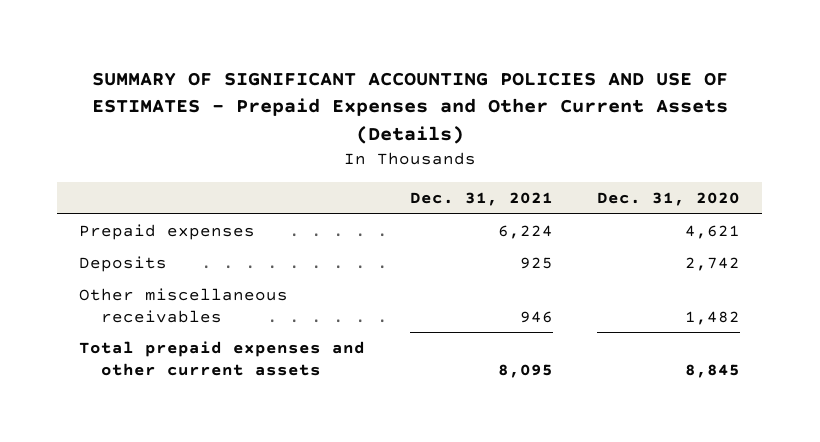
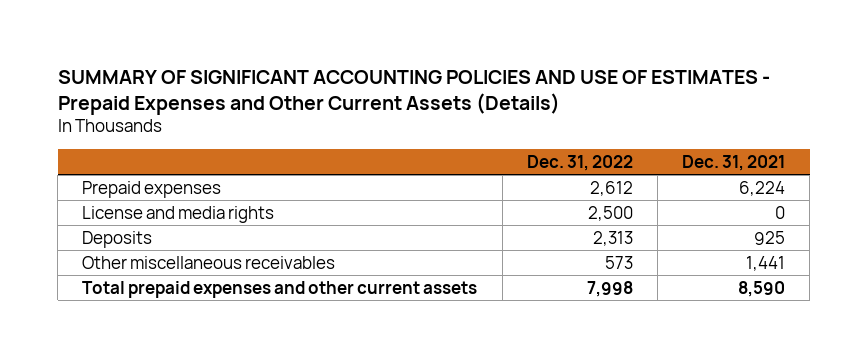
[597,191,741,206] Dec. 31, 2020 -> none
none -> [526,154,633,171] Dec. 31, 2022
none -> [82,205,275,223] License and media rights
[519,310,553,323] 946 -> [745,255,785,271] 1,441
[497,363,553,378] 8,095 -> [737,280,785,297] 8,590

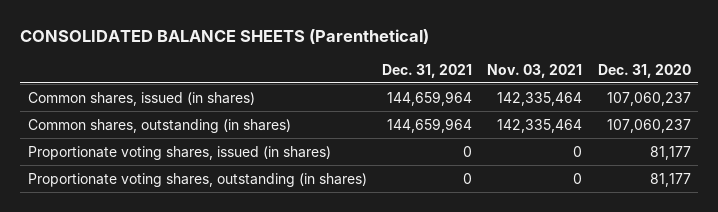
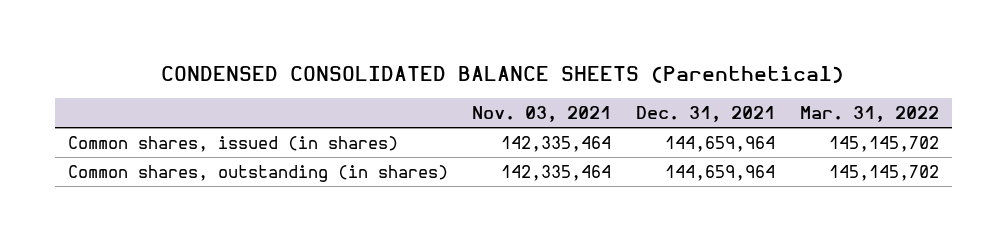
[19,28,429,44] CONSOLIDATED BALANCE SHEETS (Parenthetical) -> [161,66,845,84] CONDENSED CONSOLIDATED BALANCE SHEETS (Parenthetical)
[597,63,691,78] Dec. 31, 2020 -> none
none -> [800,105,940,122] Mar. 31, 2022
[27,145,331,160] Proportionate voting shares, issued (in shares) -> none
[27,172,367,187] Proportionate voting shares, outstanding (in shares) -> none

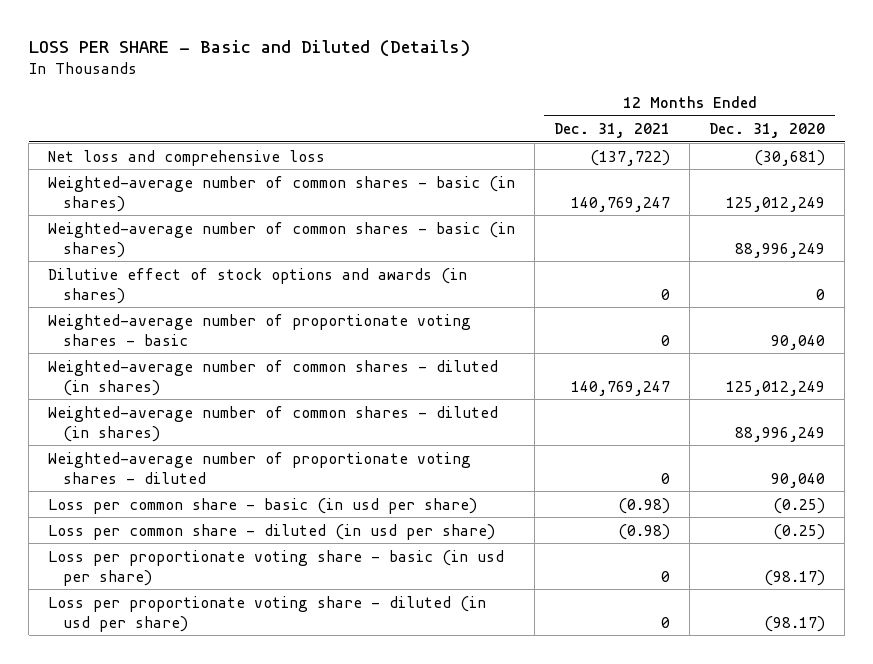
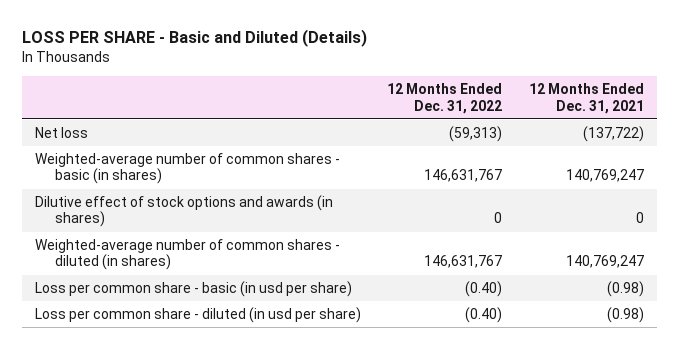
[709,123,826,139] Dec. 31, 2020 -> none
none -> [387,83,503,114] 12 Months Ended Dec. 31, 2022
[48,149,326,166] Net loss and comprehensive loss -> [35,127,89,139] Net loss
[48,221,516,258] Weighted-average number of common shares - basic (in shares) -> none
[48,313,472,346] Weighted-average number of proportionate voting shares - basic -> none
[48,405,499,442] Weighted-average number of common shares - diluted (in shares) -> none
[48,451,472,484] Weighted-average number of proportionate voting shares - diluted -> none
[48,549,505,586] Loss per proportionate voting share - basic (in usd per share) -> none
[48,595,487,632] Loss per proportionate voting share - diluted (in usd per share) -> none

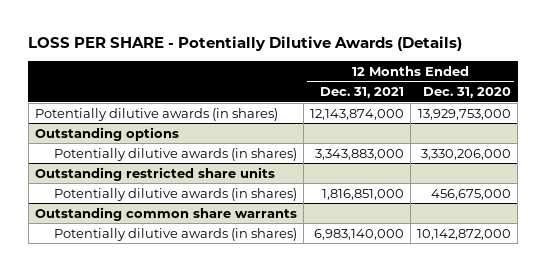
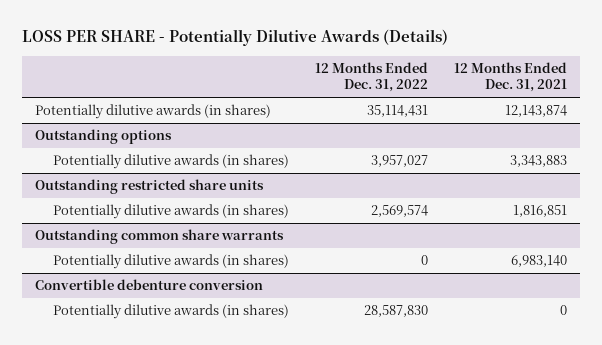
[423,87,512,99] Dec. 31, 2020 -> none
none -> [314,61,428,93] 12 Months Ended Dec. 31, 2022
[310,108,405,120] 12,143,874,000 -> [504,105,567,118] 12,143,874
[315,148,405,160] 3,343,883,000 -> [509,155,567,168] 3,343,883
[322,188,405,200] 1,816,851,000 -> [512,205,567,218] 1,816,851
[314,228,405,240] 6,983,140,000 -> [510,255,567,268] 6,983,140
none -> [35,279,264,291] Convertible debenture conversion
none -> [52,304,289,320] Potentially dilutive awards (in shares)

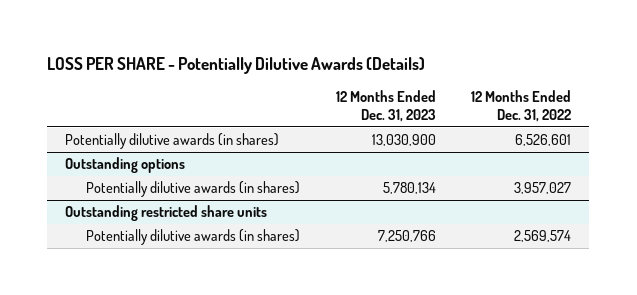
[453,61,567,93] 12 Months Ended Dec. 31, 2021 -> none
none -> [335,90,436,122] 12 Months Ended Dec. 31, 2023
[366,105,428,118] 35,114,431 -> [515,134,572,147] 6,526,601
[35,229,285,245] Outstanding common share warrants -> none
[52,254,289,270] Potentially dilutive awards (in shares) -> none
[35,279,264,291] Convertible debenture conversion -> none
[52,304,289,320] Potentially dilutive awards (in shares) -> none

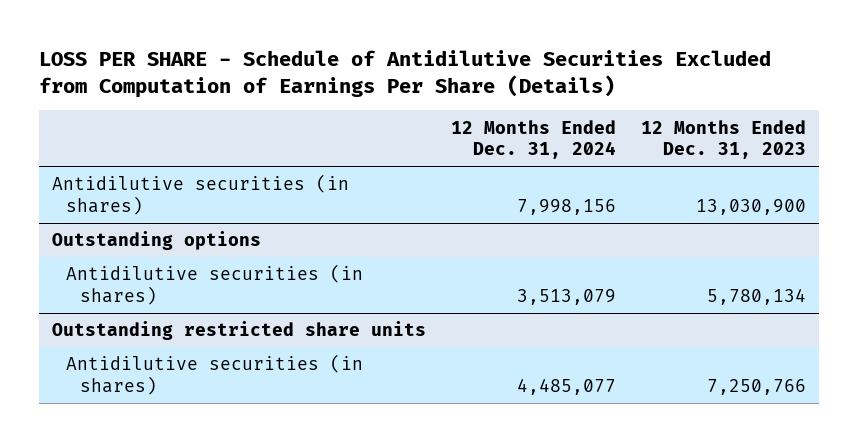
[47,57,426,75] LOSS PER SHARE - Potentially Dilutive Awards (Details) -> [38,49,771,99] LOSS PER SHARE - Schedule of Antidilutive Securities Excluded from Computation of Earnings Per Share (Details)
[471,90,572,122] 12 Months Ended Dec. 31, 2022 -> none
none -> [450,119,616,160] 12 Months Ended Dec. 31, 2024
[65,133,280,150] Potentially dilutive awards (in shares) -> [51,174,349,215] Antidilutive securities (in shares)
[86,181,301,198] Potentially dilutive awards (in shares) -> [65,264,363,305] Antidilutive securities (in shares)
[86,229,301,246] Potentially dilutive awards (in shares) -> [65,354,363,395] Antidilutive securities (in shares)

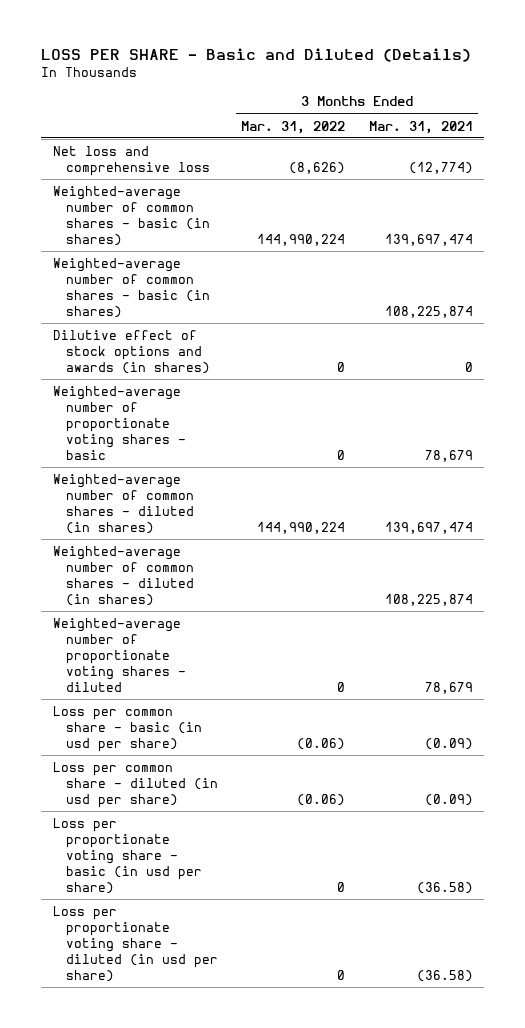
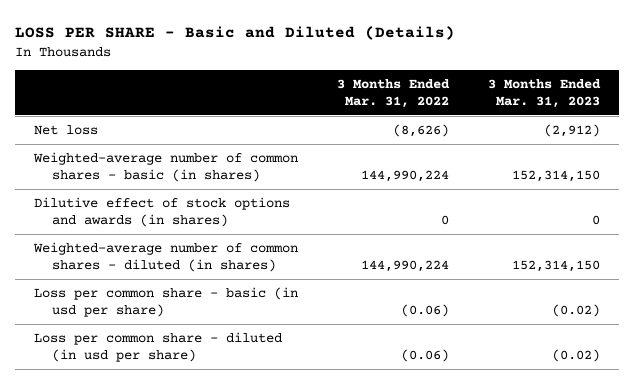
[368,120,473,134] Mar. 31, 2021 -> none
none -> [487,79,601,108] 3 Months Ended Mar. 31, 2023
[52,145,211,176] Net loss and comprehensive loss -> [34,124,99,135] Net loss
[52,257,211,319] Weighted-average number of common shares - basic (in shares) -> none
[52,385,187,461] Weighted-average number of proportionate voting shares - basic -> none
[52,545,195,607] Weighted-average number of common shares - diluted (in shares) -> none
[52,617,187,693] Weighted-average number of proportionate voting shares - diluted -> none
[52,817,203,895] Loss per proportionate voting share - basic (in usd per share) -> none
[52,905,219,983] Loss per proportionate voting share - diluted (in usd per share) -> none

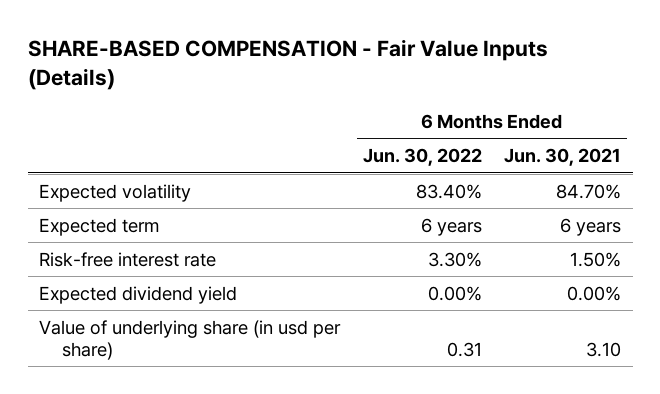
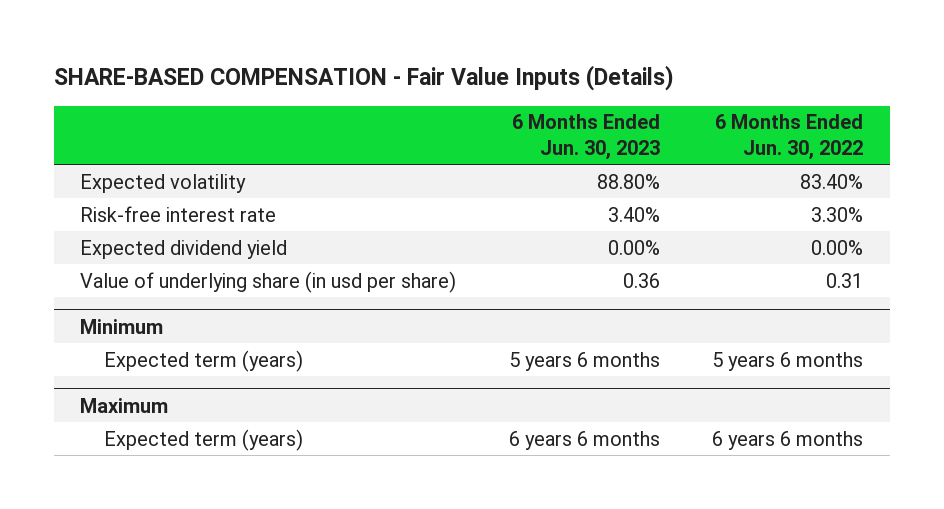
[504,148,622,167] Jun. 30, 2021 -> none
none -> [511,114,660,160] 6 Months Ended Jun. 30, 2023
[38,217,159,236] Expected term -> none
none -> [80,318,164,334] Minimum
none -> [104,349,304,372] Expected term (years)
none -> [80,397,169,413] Maximum
none -> [104,428,304,451] Expected term (years)

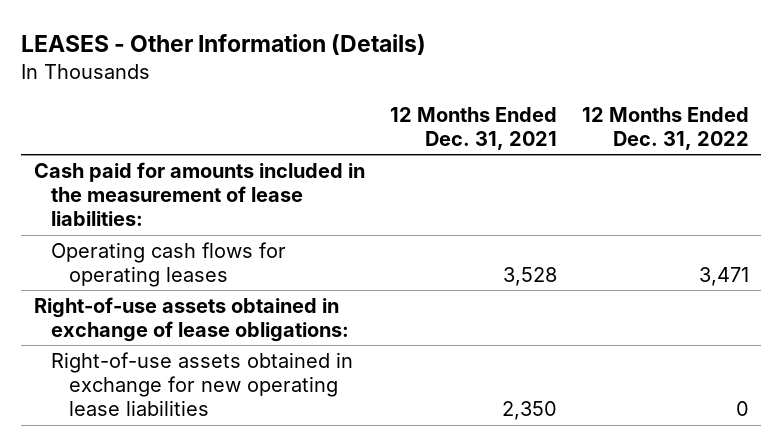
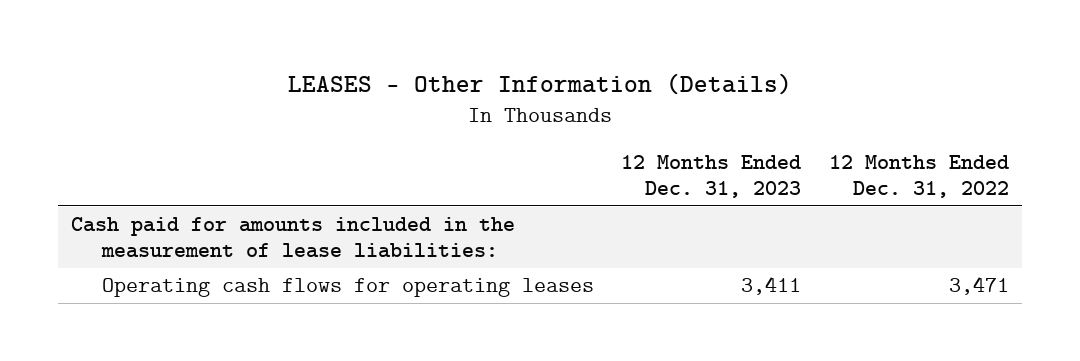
[389,106,557,150] 12 Months Ended Dec. 31, 2021 -> none
none -> [621,154,802,198] 12 Months Ended Dec. 31, 2023
[33,296,350,343] Right-of-use assets obtained in exchange of lease obligations: -> none
[51,351,354,417] Right-of-use assets obtained in exchange for new operating lease liabilities -> none

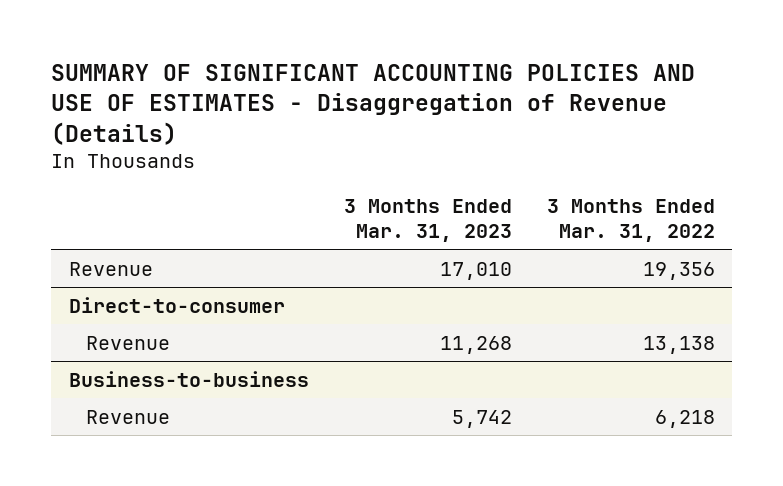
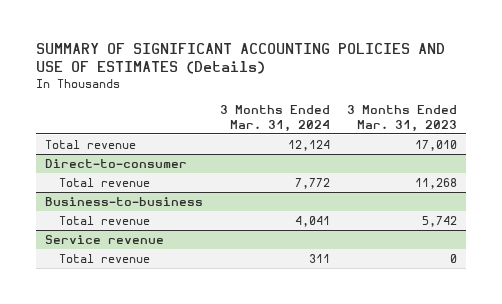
[51,64,696,145] SUMMARY OF SIGNIFICANT ACCOUNTING POLICIES AND USE OF ESTIMATES - Disaggregation of Revenue (Details) -> [35,43,445,75] SUMMARY OF SIGNIFICANT ACCOUNTING POLICIES AND USE OF ESTIMATES (Details)
[546,198,715,242] 3 Months Ended Mar. 31, 2022 -> none
none -> [220,104,331,132] 3 Months Ended Mar. 31, 2024
[68,261,153,276] Revenue -> [44,139,136,149] Total revenue
[86,335,171,350] Revenue -> [59,177,151,187] Total revenue
[86,409,171,424] Revenue -> [59,215,151,225] Total revenue
none -> [44,234,164,244] Service revenue
none -> [59,253,151,263] Total revenue

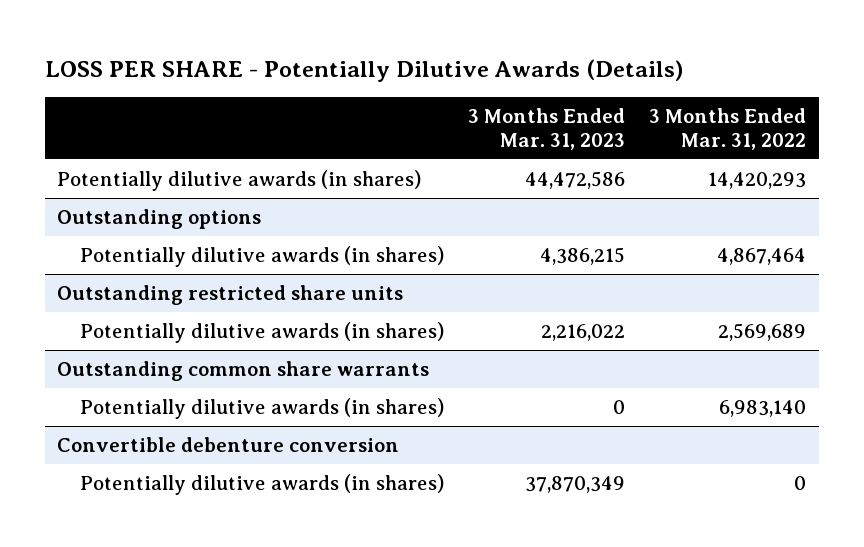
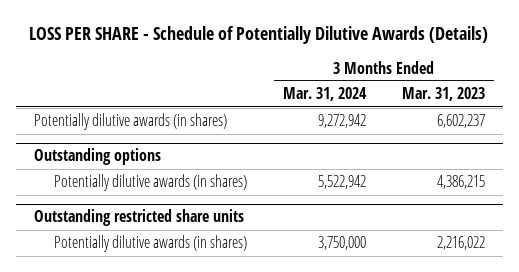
[45,58,684,82] LOSS PER SHARE - Potentially Dilutive Awards (Details) -> [29,25,489,44] LOSS PER SHARE - Schedule of Potentially Dilutive Awards (Details)
[649,107,807,150] 3 Months Ended Mar. 31, 2022 -> none
none -> [283,87,368,102] Mar. 31, 2024
[525,170,626,189] 44,472,586 -> [436,114,485,129] 6,602,237
[57,360,430,381] Outstanding common share warrants -> none
[79,397,444,419] Potentially dilutive awards (in shares) -> none
[57,436,400,452] Convertible debenture conversion -> none
[79,473,444,495] Potentially dilutive awards (in shares) -> none

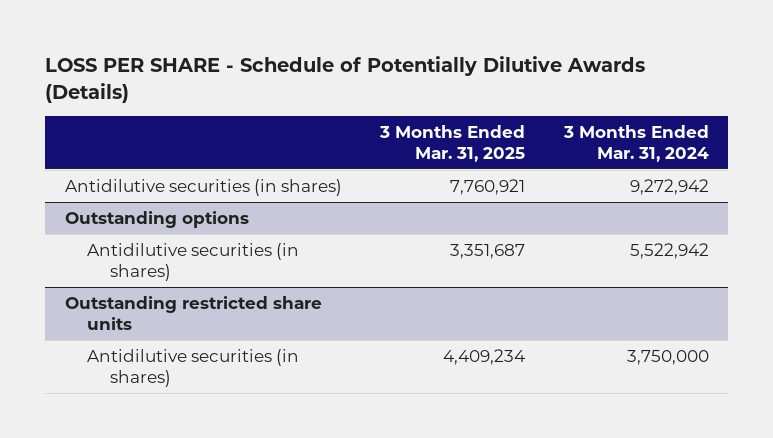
[401,87,485,102] Mar. 31, 2023 -> none
none -> [379,124,526,162] 3 Months Ended Mar. 31, 2025
[33,113,227,131] Potentially dilutive awards (in shares) -> [64,178,342,196] Antidilutive securities (in shares)
[54,174,248,192] Potentially dilutive awards (in shares) -> [87,242,300,282] Antidilutive securities (in shares)
[54,235,248,253] Potentially dilutive awards (in shares) -> [87,348,300,388] Antidilutive securities (in shares)

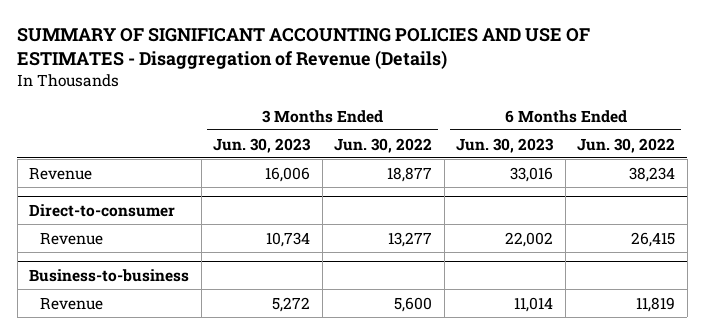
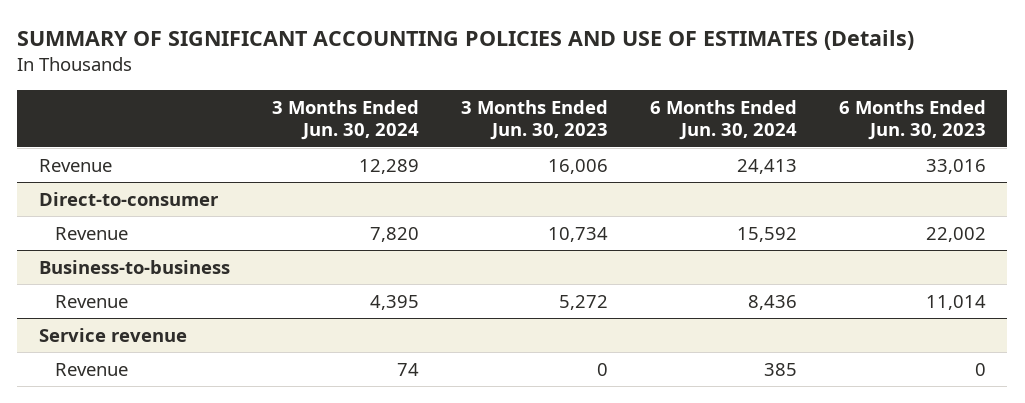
[17,28,591,70] SUMMARY OF SIGNIFICANT ACCOUNTING POLICIES AND USE OF ESTIMATES - Disaggregation of Revenue (Details) -> [17,30,915,51] SUMMARY OF SIGNIFICANT ACCOUNTING POLICIES AND USE OF ESTIMATES (Details)
[334,137,433,153] Jun. 30, 2022 -> none
[577,137,676,153] Jun. 30, 2022 -> none
none -> [271,99,419,141] 3 Months Ended Jun. 30, 2024
none -> [650,99,798,141] 6 Months Ended Jun. 30, 2024
none -> [38,327,187,342] Service revenue
none -> [55,362,129,376] Revenue

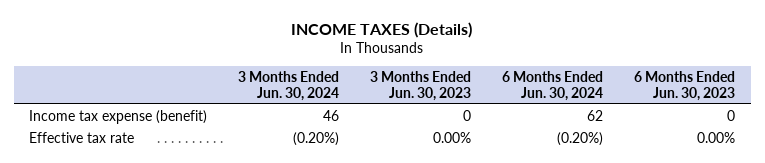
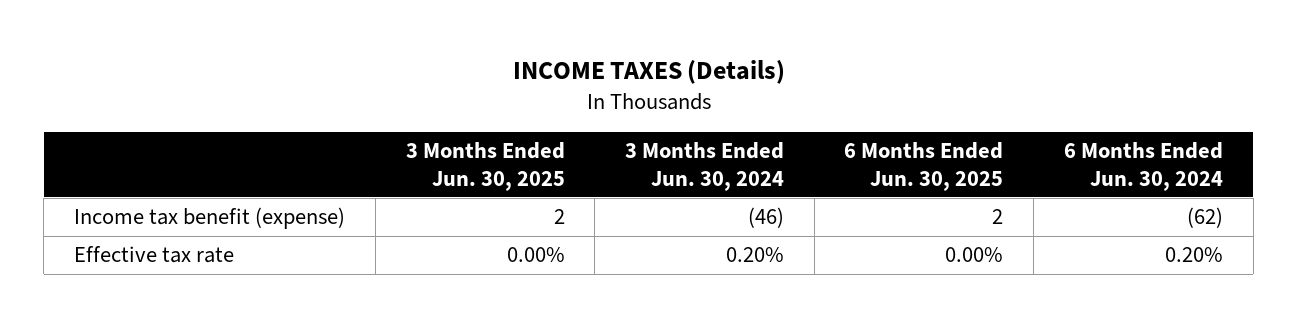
[370,70,472,101] 3 Months Ended Jun. 30, 2023 -> none
[634,70,736,101] 6 Months Ended Jun. 30, 2023 -> none
none -> [405,141,565,191] 3 Months Ended Jun. 30, 2025
none -> [844,141,1004,191] 6 Months Ended Jun. 30, 2025
[29,109,208,124] Income tax expense (benefit) -> [74,207,346,230] Income tax benefit (expense)
[323,109,340,121] 46 -> [748,207,785,229] (46)
[587,109,604,121] 62 -> [1186,207,1223,229] (62)
[293,131,340,146] (0.20%) -> [726,247,785,263] 0.20%
[557,131,604,146] (0.20%) -> [1164,247,1223,263] 0.20%

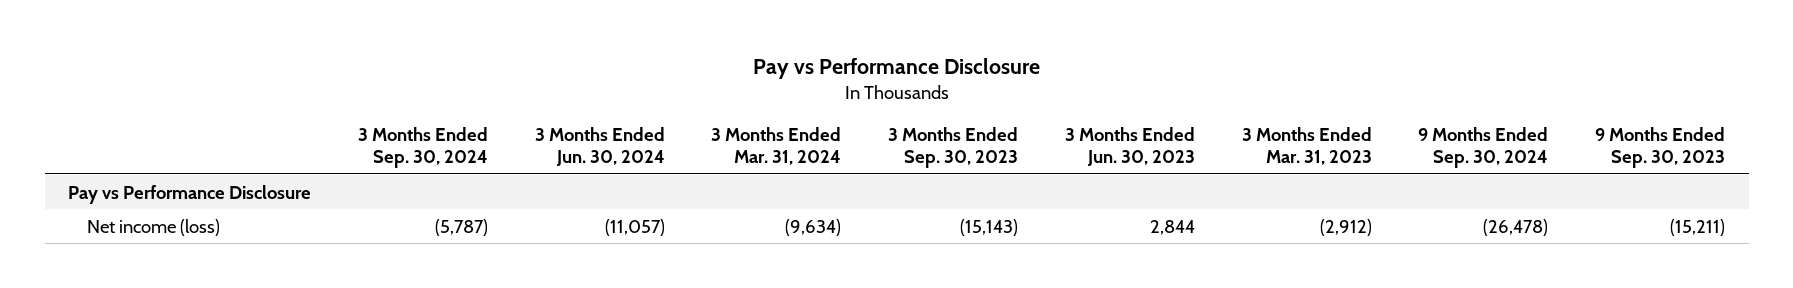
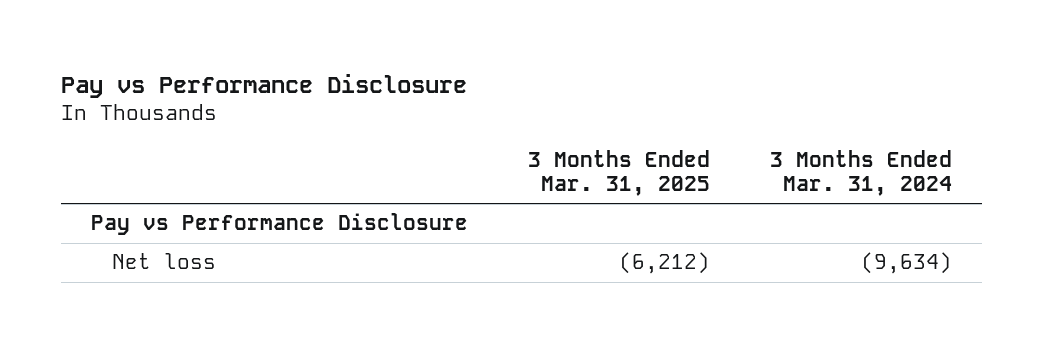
[357,126,488,168] 3 Months Ended Sep. 30, 2024 -> none
[534,126,665,166] 3 Months Ended Jun. 30, 2024 -> none
[888,126,1019,168] 3 Months Ended Sep. 30, 2023 -> none
[1064,126,1195,166] 3 Months Ended Jun. 30, 2023 -> none
[1241,126,1372,165] 3 Months Ended Mar. 31, 2023 -> none
[1418,126,1549,168] 9 Months Ended Sep. 30, 2024 -> none
[1595,126,1726,168] 9 Months Ended Sep. 30, 2023 -> none
none -> [527,149,710,197] 3 Months Ended Mar. 31, 2025
[87,218,221,236] Net income (loss) -> [111,253,216,270] Net loss

